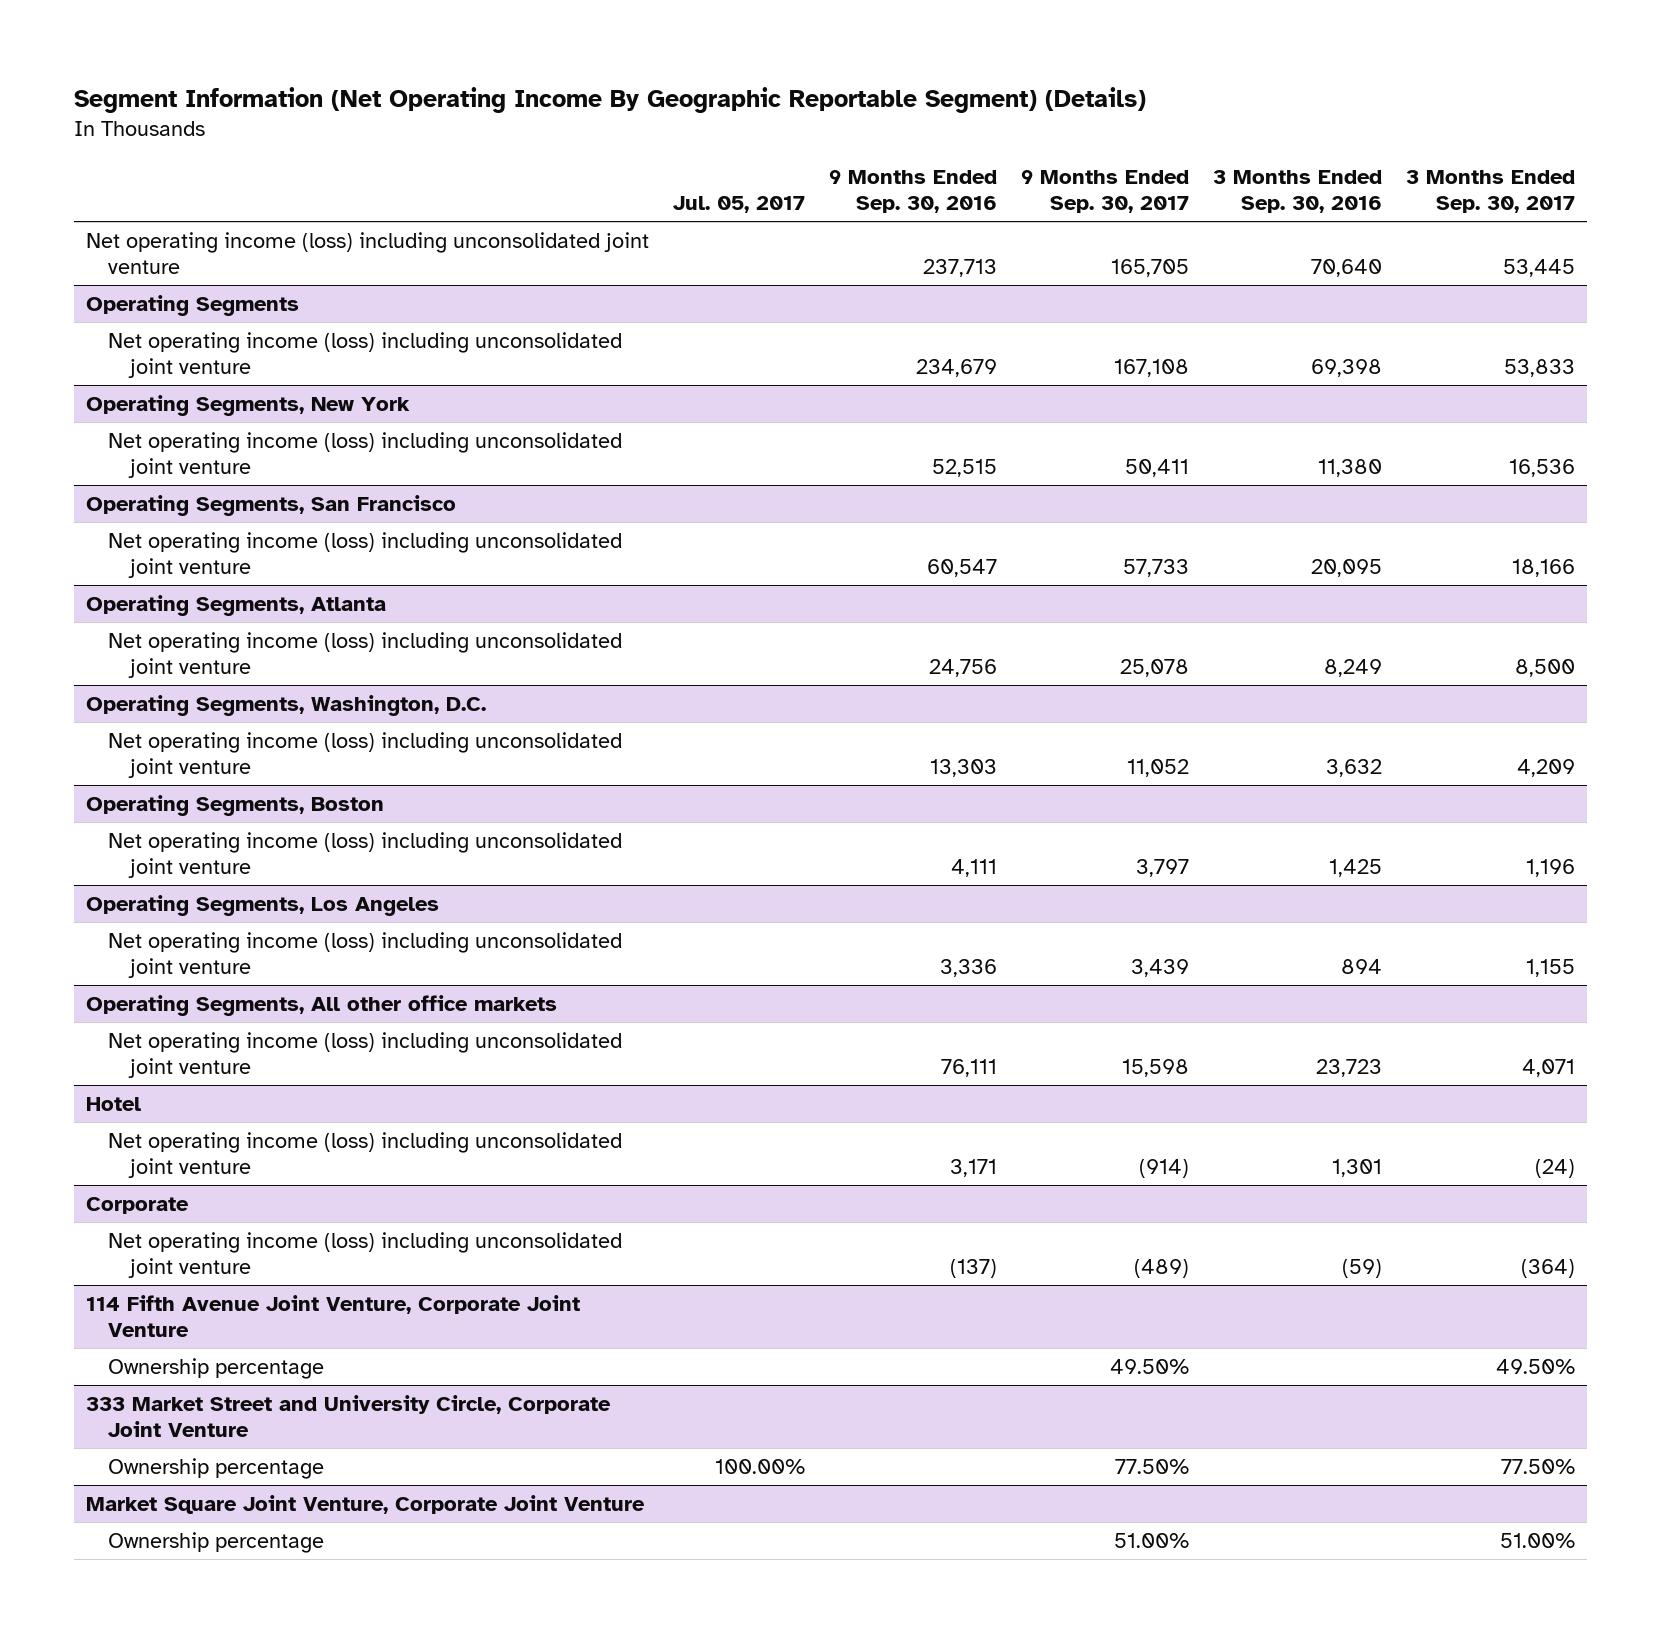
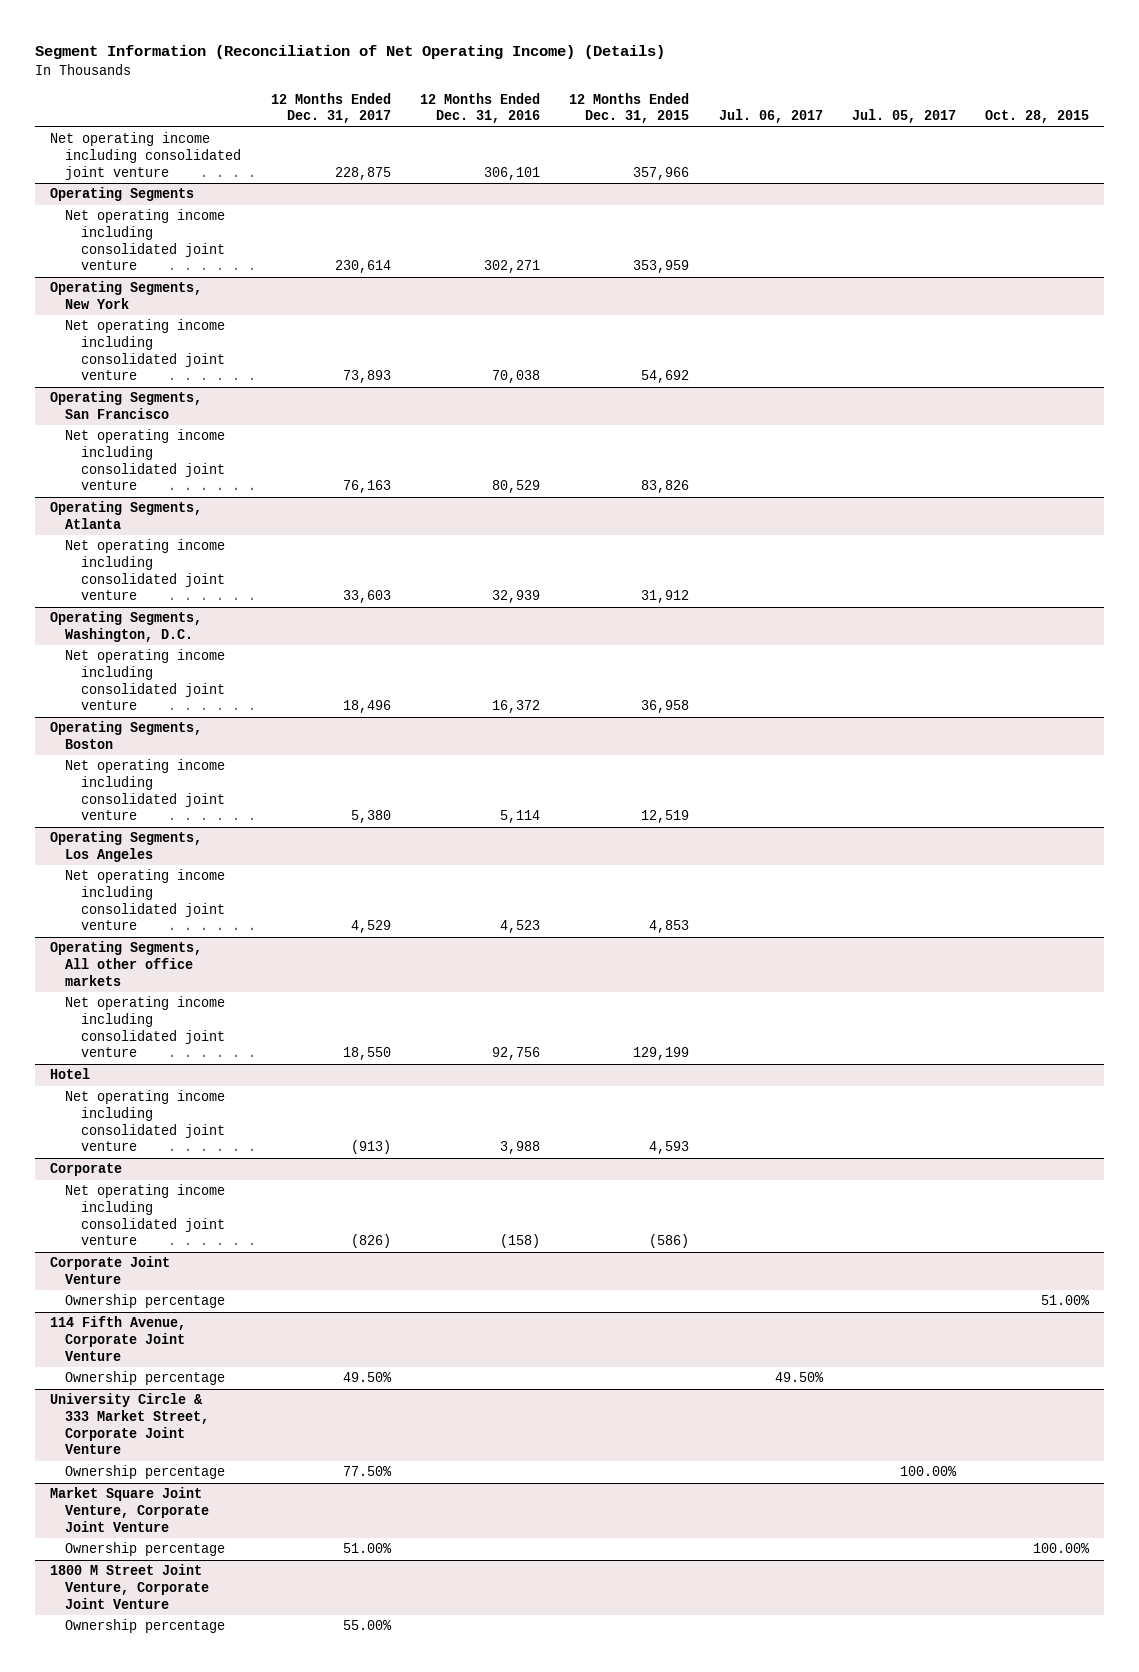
[73,87,1146,114] Segment Information (Net Operating Income By Geographic Reportable Segment) (Details) -> [35,45,666,60] Segment Information (Reconciliation of Net Operating Income) (Details)
[828,169,997,214] 9 Months Ended Sep. 30, 2016 -> none
[1020,169,1189,214] 9 Months Ended Sep. 30, 2017 -> none
[1212,169,1382,214] 3 Months Ended Sep. 30, 2016 -> none
[1405,169,1575,214] 3 Months Ended Sep. 30, 2017 -> none
none -> [270,92,391,124] 12 Months Ended Dec. 31, 2017
none -> [419,92,540,124] 12 Months Ended Dec. 31, 2016
none -> [569,92,690,124] 12 Months Ended Dec. 31, 2015
none -> [718,109,823,124] Jul. 06, 2017
none -> [985,110,1090,124] Oct. 28, 2015
[85,231,649,275] Net operating income (loss) including unconsolidated joint venture -> [49,132,242,180] Net operating income including consolidated joint venture
[108,331,623,379] Net operating income (loss) including unconsolidated joint venture -> [65,209,226,271] Net operating income including consolidated joint venture
[108,431,623,479] Net operating income (loss) including unconsolidated joint venture -> [65,319,226,381] Net operating income including consolidated joint venture
[108,531,623,579] Net operating income (loss) including unconsolidated joint venture -> [65,429,226,491] Net operating income including consolidated joint venture
[108,631,623,679] Net operating income (loss) including unconsolidated joint venture -> [65,539,226,601] Net operating income including consolidated joint venture
[108,731,623,779] Net operating income (loss) including unconsolidated joint venture -> [65,649,226,711] Net operating income including consolidated joint venture
[108,831,623,879] Net operating income (loss) including unconsolidated joint venture -> [65,759,226,821] Net operating income including consolidated joint venture
[108,931,623,979] Net operating income (loss) including unconsolidated joint venture -> [65,869,226,931] Net operating income including consolidated joint venture
[108,1031,623,1079] Net operating income (loss) including unconsolidated joint venture -> [65,996,226,1058] Net operating income including consolidated joint venture
[108,1131,623,1179] Net operating income (loss) including unconsolidated joint venture -> [65,1090,226,1152] Net operating income including consolidated joint venture
[108,1231,623,1279] Net operating income (loss) including unconsolidated joint venture -> [65,1184,226,1246] Net operating income including consolidated joint venture
none -> [49,1256,170,1285] Corporate Joint Venture
none -> [65,1294,226,1309] Ownership percentage
[85,1294,580,1338] 114 Fifth Avenue Joint Venture, Corporate Joint Venture -> [49,1316,186,1361] 114 Fifth Avenue, Corporate Joint Venture
[85,1394,611,1438] 333 Market Street and University Circle, Corporate Joint Venture -> [49,1393,210,1455] University Circle & 333 Market Street, Corporate Joint Venture
none -> [49,1564,210,1609] 1800 M Street Joint Venture, Corporate Joint Venture
none -> [65,1619,226,1634] Ownership percentage

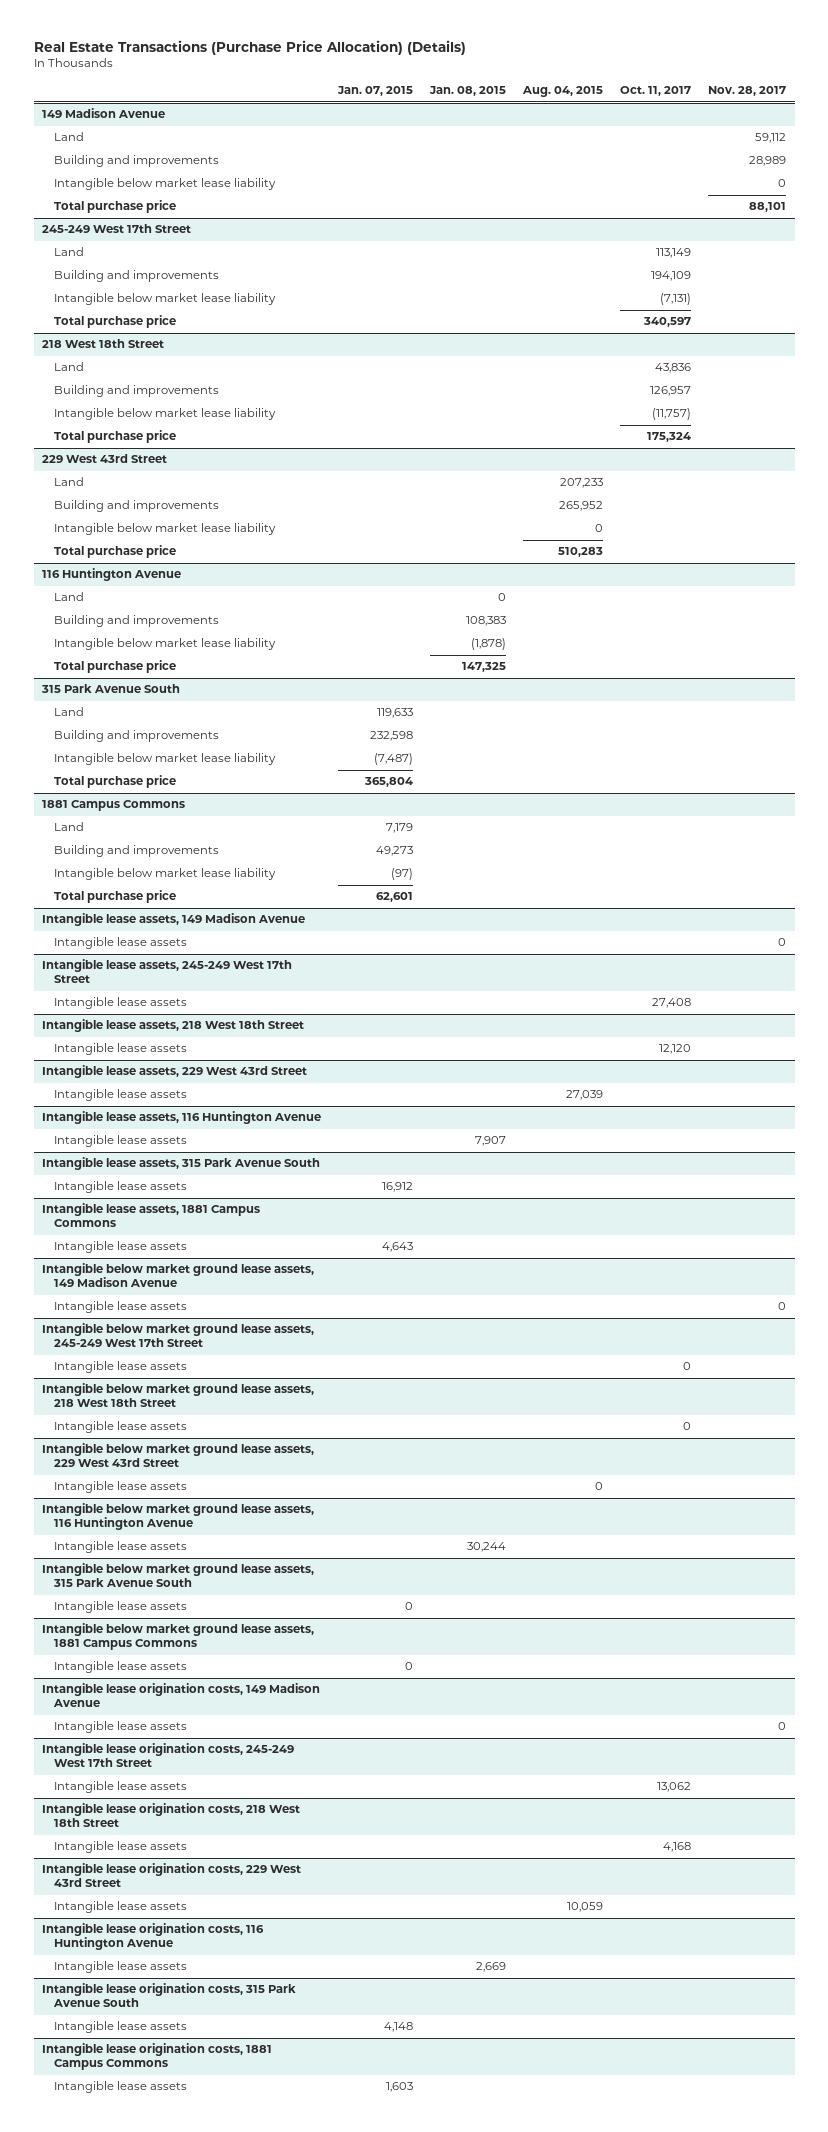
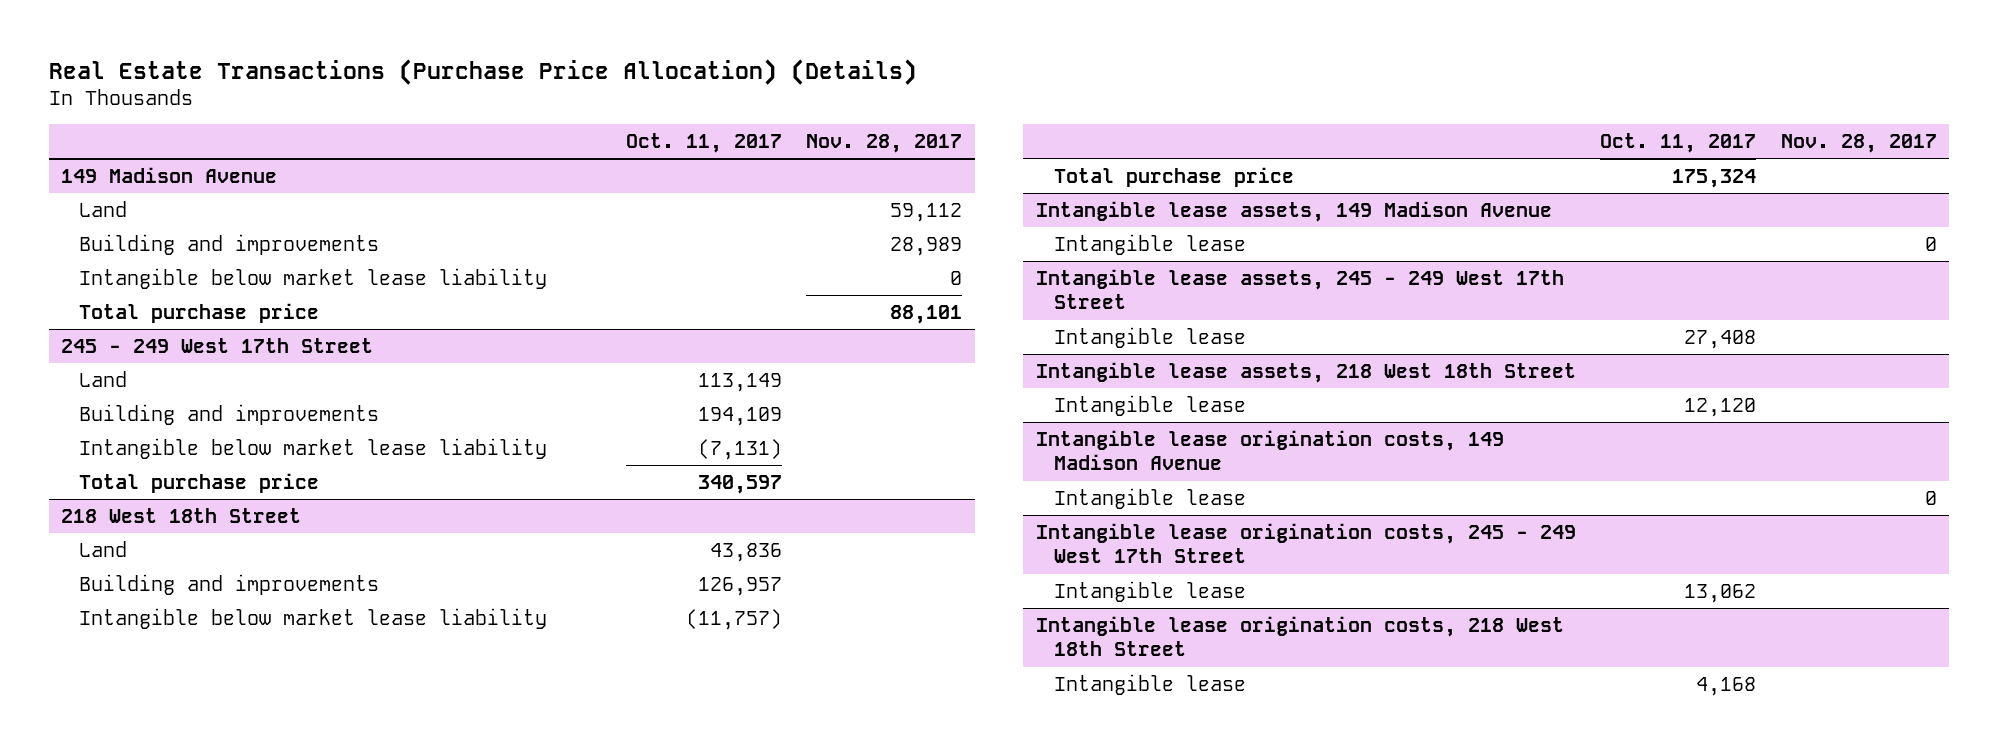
[337,86,414,97] Jan. 07, 2015 -> none
[429,86,507,97] Jan. 08, 2015 -> none
[522,86,604,98] Aug. 04, 2015 -> none
[42,224,192,234] 245-249 West 17th Street -> [60,337,373,353] 245 - 249 West 17th Street
[42,454,168,464] 229 West 43rd Street -> none
[53,477,84,487] Land -> none
[53,500,219,513] Building and improvements -> none
[53,523,276,536] Intangible below market lease liability -> none
[53,545,176,559] Total purchase price -> none
[42,568,182,582] 116 Huntington Avenue -> none
[53,592,84,602] Land -> none
[53,615,219,628] Building and improvements -> none
[53,638,276,651] Intangible below market lease liability -> none
[53,660,176,674] Total purchase price -> none
[41,684,181,694] 315 Park Avenue South -> none
[53,707,84,717] Land -> none
[53,730,219,743] Building and improvements -> none
[53,753,276,766] Intangible below market lease liability -> none
[53,775,176,789] Total purchase price -> none
[42,800,186,812] 1881 Campus Commons -> none
[53,822,84,832] Land -> none
[53,845,219,858] Building and improvements -> none
[53,868,276,881] Intangible below market lease liability -> none
[53,890,176,904] Total purchase price -> none
[53,937,187,950] Intangible lease assets -> [1053,233,1246,255] Intangible lease
[42,959,293,984] Intangible lease assets, 245-249 West 17th Street -> [1035,268,1564,310] Intangible lease assets, 245 - 249 West 17th Street
[53,997,187,1010] Intangible lease assets -> [1053,326,1246,348] Intangible lease
[42,1065,308,1079] Intangible lease assets, 229 West 43rd Street -> none
[53,1089,187,1102] Intangible lease assets -> none
[42,1111,322,1125] Intangible lease assets, 116 Huntington Avenue -> none
[53,1135,187,1148] Intangible lease assets -> none
[42,1157,321,1171] Intangible lease assets, 315 Park Avenue South -> none
[53,1181,187,1194] Intangible lease assets -> none
[42,1203,261,1228] Intangible lease assets, 1881 Campus Commons -> none
[53,1241,187,1254] Intangible lease assets -> none
[42,1263,315,1288] Intangible below market ground lease assets, 149 Madison Avenue -> none
[53,1301,187,1314] Intangible lease assets -> none
[42,1323,315,1348] Intangible below market ground lease assets, 245-249 West 17th Street -> none
[53,1361,187,1374] Intangible lease assets -> none
[42,1383,315,1408] Intangible below market ground lease assets, 218 West 18th Street -> none
[53,1421,187,1434] Intangible lease assets -> none
[42,1443,315,1468] Intangible below market ground lease assets, 229 West 43rd Street -> none
[53,1481,187,1494] Intangible lease assets -> none
[42,1503,315,1531] Intangible below market ground lease assets, 116 Huntington Avenue -> none
[53,1541,187,1554] Intangible lease assets -> none
[42,1563,315,1588] Intangible below market ground lease assets, 315 Park Avenue South -> none
[53,1601,187,1614] Intangible lease assets -> none
[42,1623,315,1651] Intangible below market ground lease assets, 1881 Campus Commons -> none
[53,1661,187,1674] Intangible lease assets -> none
[53,1043,187,1056] Intangible lease assets -> [1053,394,1246,416] Intangible lease
[53,1721,187,1734] Intangible lease assets -> [1053,487,1246,509] Intangible lease
[42,1743,295,1768] Intangible lease origination costs, 245-249 West 17th Street -> [1035,522,1576,564] Intangible lease origination costs, 245 - 249 West 17th Street
[53,1781,187,1794] Intangible lease assets -> [1053,580,1246,602] Intangible lease
[42,1863,302,1888] Intangible lease origination costs, 229 West 43rd Street -> none
[53,1901,187,1914] Intangible lease assets -> none
[42,1923,265,1951] Intangible lease origination costs, 116 Huntington Avenue -> none
[53,1961,187,1974] Intangible lease assets -> none
[42,1983,297,2008] Intangible lease origination costs, 315 Park Avenue South -> none
[53,2021,187,2034] Intangible lease assets -> none
[42,2043,273,2071] Intangible lease origination costs, 1881 Campus Commons -> none
[53,2081,187,2094] Intangible lease assets -> none
[53,1841,187,1854] Intangible lease assets -> [1053,673,1246,695] Intangible lease

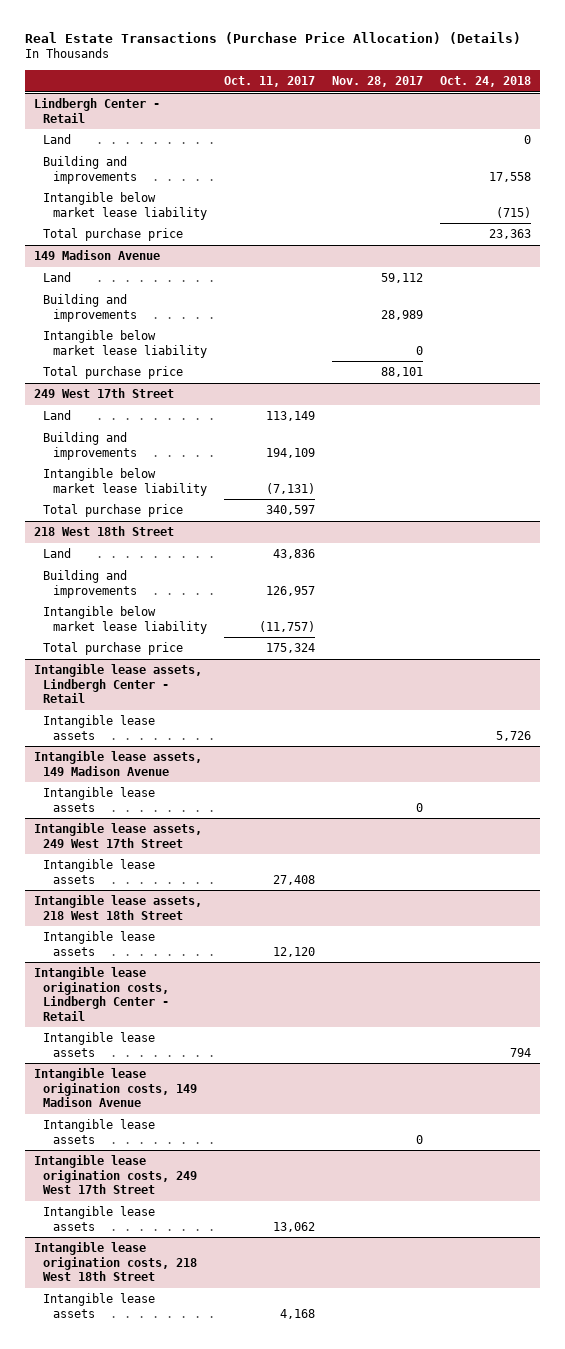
none -> [440,75,532,87] Oct. 24, 2018
none -> [33,98,160,123] Lindbergh Center - Retail
none -> [43,134,72,145] Land
none -> [43,156,137,184] Building and improvements
none -> [43,192,207,220] Intangible below market lease liability
none -> [43,228,184,242] Total purchase price
[60,337,373,353] 245 - 249 West 17th Street -> [33,388,174,399] 249 West 17th Street
none -> [33,664,202,704] Intangible lease assets, Lindbergh Center - Retail
none -> [43,715,156,740] Intangible lease assets
[1053,233,1246,255] Intangible lease -> [43,787,156,812] Intangible lease assets
[1035,268,1564,310] Intangible lease assets, 245 - 249 West 17th Street -> [33,823,202,848] Intangible lease assets, 249 West 17th Street
[1053,326,1246,348] Intangible lease -> [43,859,156,884] Intangible lease assets
[1053,394,1246,416] Intangible lease -> [43,931,156,956] Intangible lease assets
none -> [33,967,170,1021] Intangible lease origination costs, Lindbergh Center - Retail
none -> [43,1032,156,1057] Intangible lease assets
[1053,487,1246,509] Intangible lease -> [43,1119,156,1144] Intangible lease assets
[1035,522,1576,564] Intangible lease origination costs, 245 - 249 West 17th Street -> [33,1155,198,1195] Intangible lease origination costs, 249 West 17th Street
[1053,580,1246,602] Intangible lease -> [43,1206,156,1231] Intangible lease assets
[1053,673,1246,695] Intangible lease -> [43,1293,156,1318] Intangible lease assets

